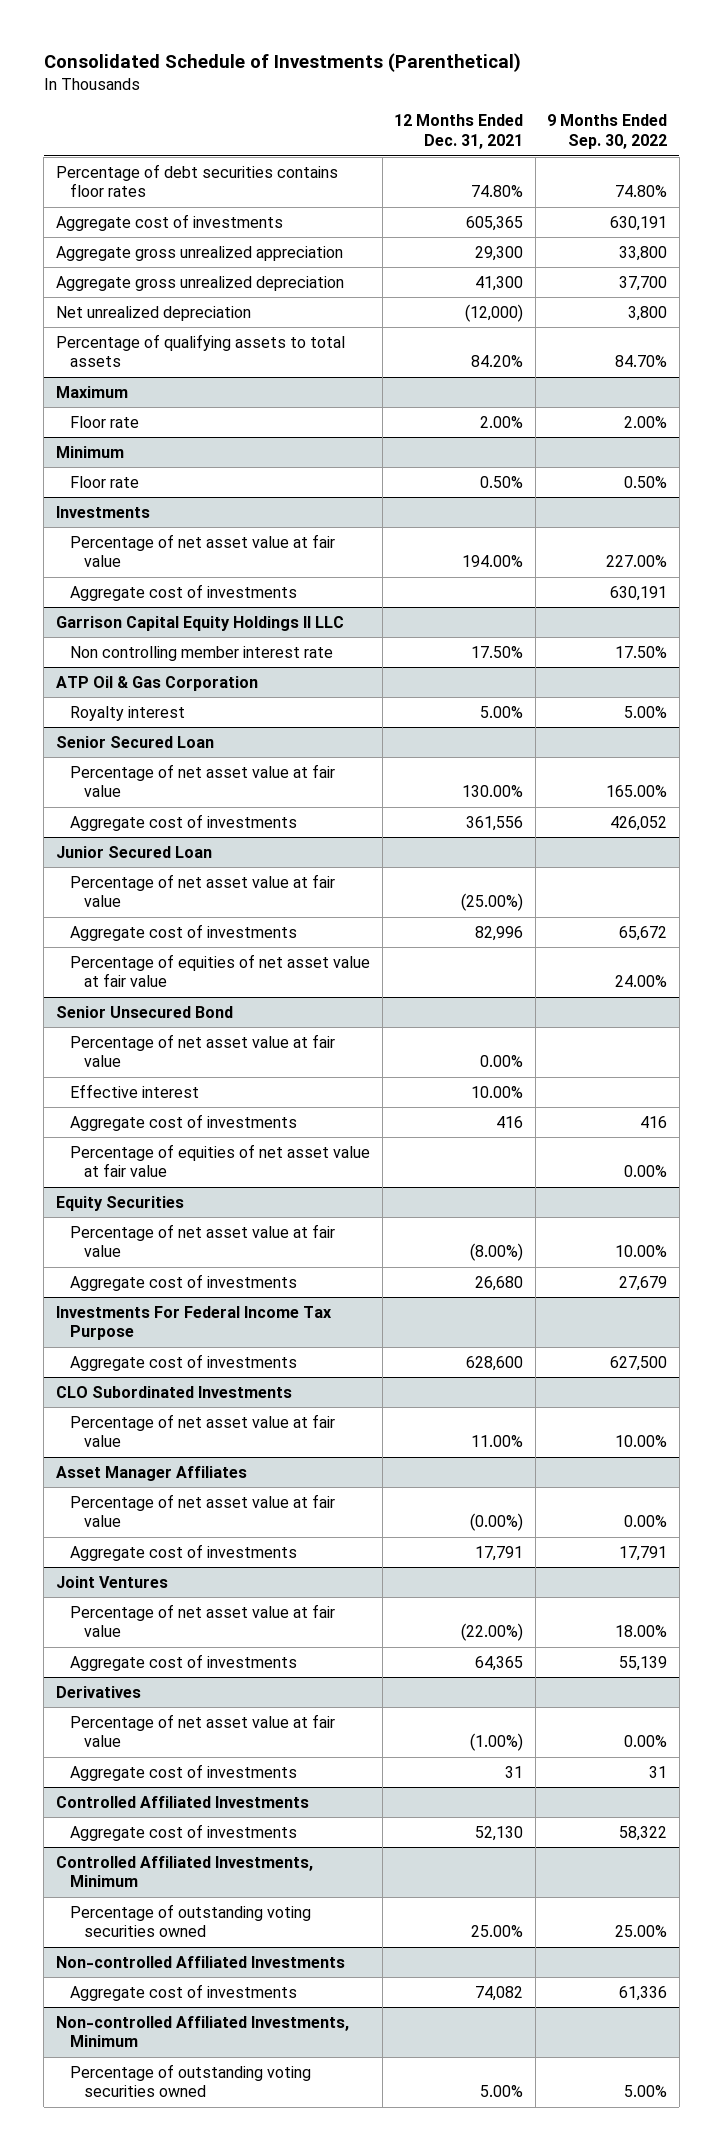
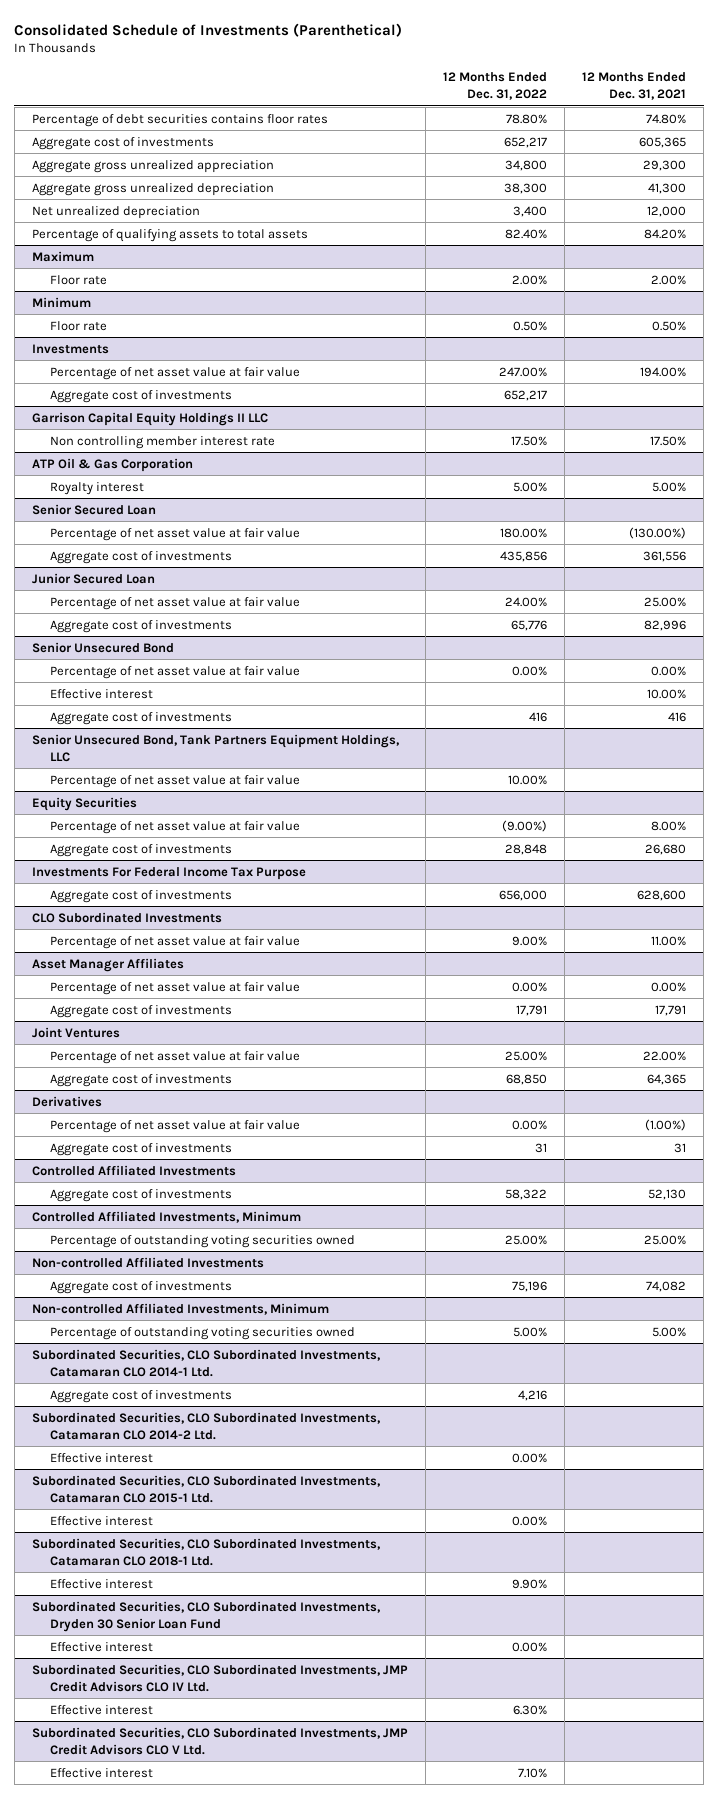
[547,114,668,150] 9 Months Ended Sep. 30, 2022 -> none
none -> [443,72,548,101] 12 Months Ended Dec. 31, 2022
[465,303,524,322] (12,000) -> [647,205,687,217] 12,000
[462,785,524,798] 130.00% -> [629,526,687,539] (130.00%)
[461,893,524,912] (25.00%) -> [644,596,687,607] 25.00%
[70,953,371,988] Percentage of equities of net asset value at fair value -> none
none -> [31,733,399,762] Senior Unsecured Bond, Tank Partners Equipment Holdings, LLC
[70,1143,371,1178] Percentage of equities of net asset value at fair value -> [49,774,300,788] Percentage of net asset value at fair value
[470,1243,524,1262] (8.00%) -> [651,820,687,831] 8.00%
[470,1513,524,1532] (0.00%) -> [651,981,687,992] 0.00%
[461,1623,524,1642] (22.00%) -> [643,1050,687,1061] 22.00%
none -> [31,1348,380,1377] Subordinated Securities, CLO Subordinated Investments, Catamaran CLO 2014-1 Ltd.
none -> [49,1389,232,1403] Aggregate cost of investments
none -> [31,1411,380,1440] Subordinated Securities, CLO Subordinated Investments, Catamaran CLO 2014-2 Ltd.
none -> [49,1452,153,1463] Effective interest
none -> [31,1474,380,1503] Subordinated Securities, CLO Subordinated Investments, Catamaran CLO 2015-1 Ltd.
none -> [49,1515,153,1526] Effective interest
none -> [31,1537,380,1566] Subordinated Securities, CLO Subordinated Investments, Catamaran CLO 2018-1 Ltd.
none -> [49,1578,153,1589] Effective interest
none -> [31,1600,380,1632] Subordinated Securities, CLO Subordinated Investments, Dryden 30 Senior Loan Fund
none -> [49,1641,153,1652] Effective interest
none -> [31,1663,408,1692] Subordinated Securities, CLO Subordinated Investments, JMP Credit Advisors CLO IV Ltd.
none -> [49,1704,153,1715] Effective interest
none -> [31,1726,408,1755] Subordinated Securities, CLO Subordinated Investments, JMP Credit Advisors CLO V Ltd.
none -> [49,1767,153,1778] Effective interest

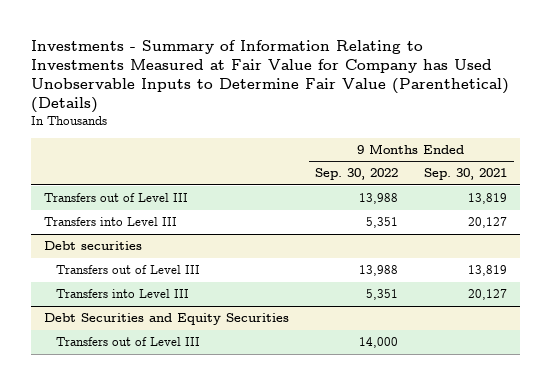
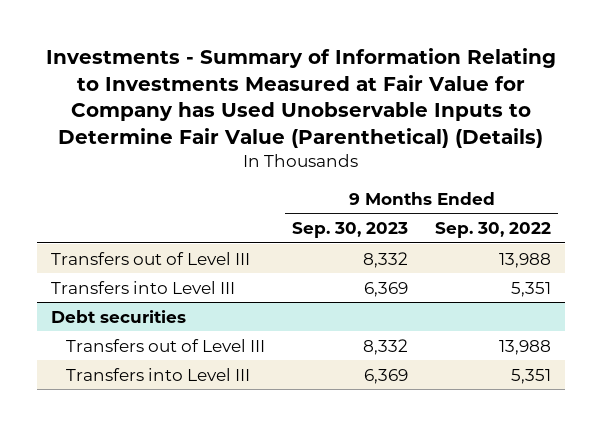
[424,168,508,181] Sep. 30, 2021 -> none
none -> [292,222,409,239] Sep. 30, 2023
[44,313,290,326] Debt Securities and Equity Securities -> none
[56,337,201,347] Transfers out of Level III -> none

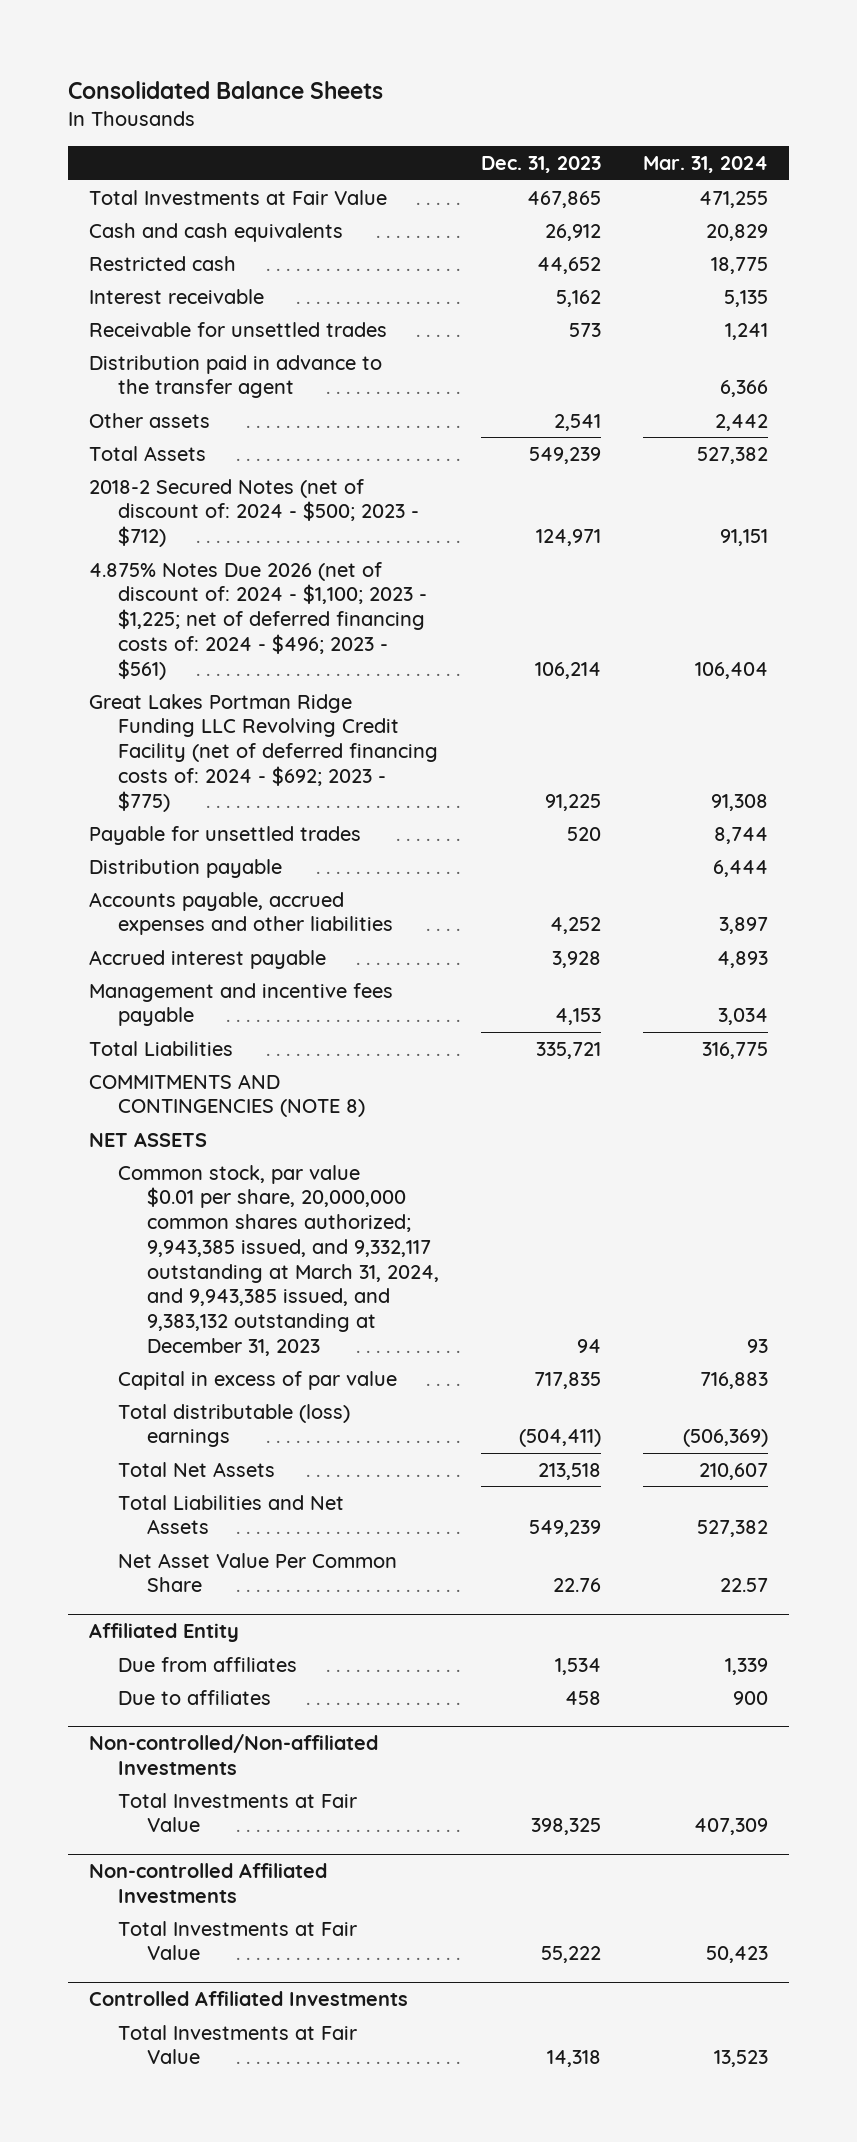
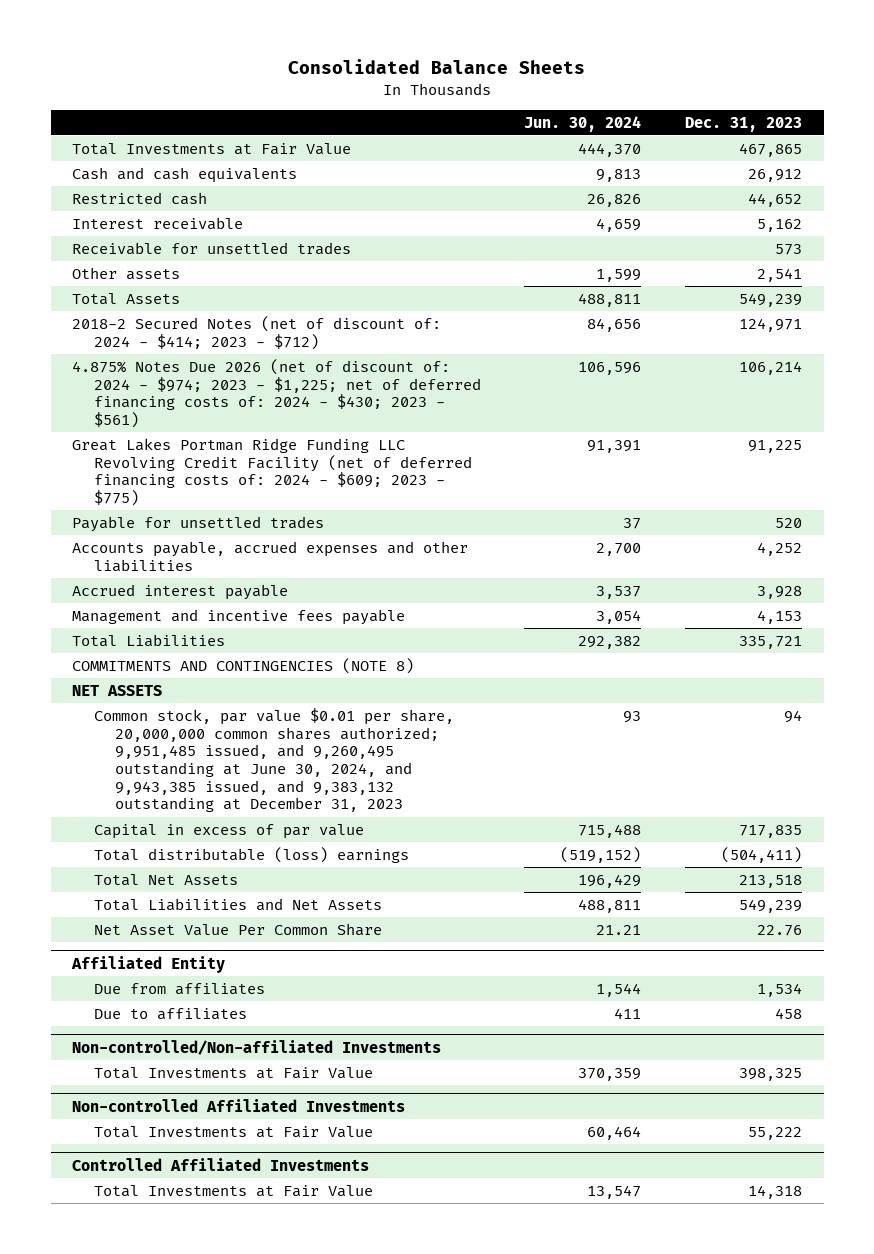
[642,156,768,174] Mar. 31, 2024 -> none
none -> [524,115,642,132] Jun. 30, 2024
[89,354,383,399] Distribution paid in advance to the transfer agent -> none
[89,478,420,548] 2018-2 Secured Notes (net of discount of: 2024 - $500; 2023 - $712) -> [72,315,442,350] 2018-2 Secured Notes (net of discount of: 2024 - $414; 2023 - $712)
[89,561,428,680] 4.875% Notes Due 2026 (net of discount of: 2024 - $1,100; 2023 - $1,225; net of deferred financing costs of: 2024 - $496; 2023 - $561) -> [72,358,481,428] 4.875% Notes Due 2026 (net of discount of: 2024 - $974; 2023 - $1,225; net of deferred financing costs of: 2024 - $430; 2023 - $561)
[89,693,439,812] Great Lakes Portman Ridge Funding LLC Revolving Credit Facility (net of deferred financing costs of: 2024 - $692; 2023 - $775) -> [72,437,472,506] Great Lakes Portman Ridge Funding LLC Revolving Credit Facility (net of deferred financing costs of: 2024 - $609; 2023 - $775)
[89,858,283,878] Distribution payable -> none
[118,1164,439,1356] Common stock, par value $0.01 per share, 20,000,000 common shares authorized; 9,943,385 issued, and 9,332,117 outstanding at March 31, 2024, and 9,943,385 issued, and 9,383,132 outstanding at December 31, 2023 -> [93,707,454,813] Common stock, par value $0.01 per share, 20,000,000 common shares authorized; 9,951,485 issued, and 9,260,495 outstanding at June 30, 2024, and 9,943,385 issued, and 9,383,132 outstanding at December 31, 2023

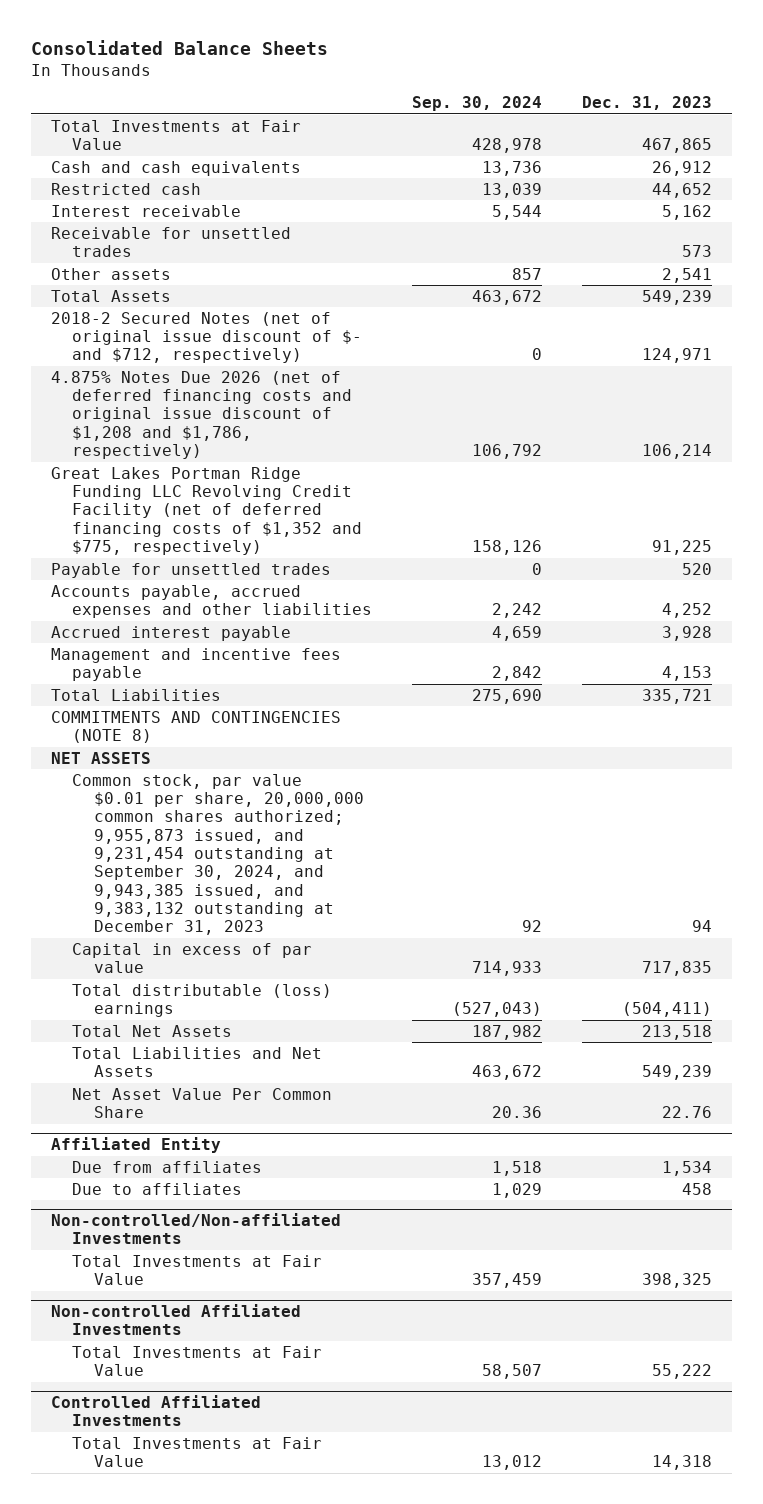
[524,115,642,132] Jun. 30, 2024 -> none
none -> [412,96,543,112] Sep. 30, 2024
[72,315,442,350] 2018-2 Secured Notes (net of discount of: 2024 - $414; 2023 - $712) -> [50,311,363,364] 2018-2 Secured Notes (net of original issue discount of $- and $712, respectively)
[72,358,481,428] 4.875% Notes Due 2026 (net of discount of: 2024 - $974; 2023 - $1,225; net of deferred financing costs of: 2024 - $430; 2023 - $561) -> [50,370,353,459] 4.875% Notes Due 2026 (net of deferred financing costs and original issue discount of $1,208 and $1,786, respectively)
[72,437,472,506] Great Lakes Portman Ridge Funding LLC Revolving Credit Facility (net of deferred financing costs of: 2024 - $609; 2023 - $775) -> [50,466,363,555] Great Lakes Portman Ridge Funding LLC Revolving Credit Facility (net of deferred financing costs of $1,352 and $775, respectively)
[93,707,454,813] Common stock, par value $0.01 per share, 20,000,000 common shares authorized; 9,951,485 issued, and 9,260,495 outstanding at June 30, 2024, and 9,943,385 issued, and 9,383,132 outstanding at December 31, 2023 -> [72,773,365,936] Common stock, par value $0.01 per share, 20,000,000 common shares authorized; 9,955,873 issued, and 9,231,454 outstanding at September 30, 2024, and 9,943,385 issued, and 9,383,132 outstanding at December 31, 2023

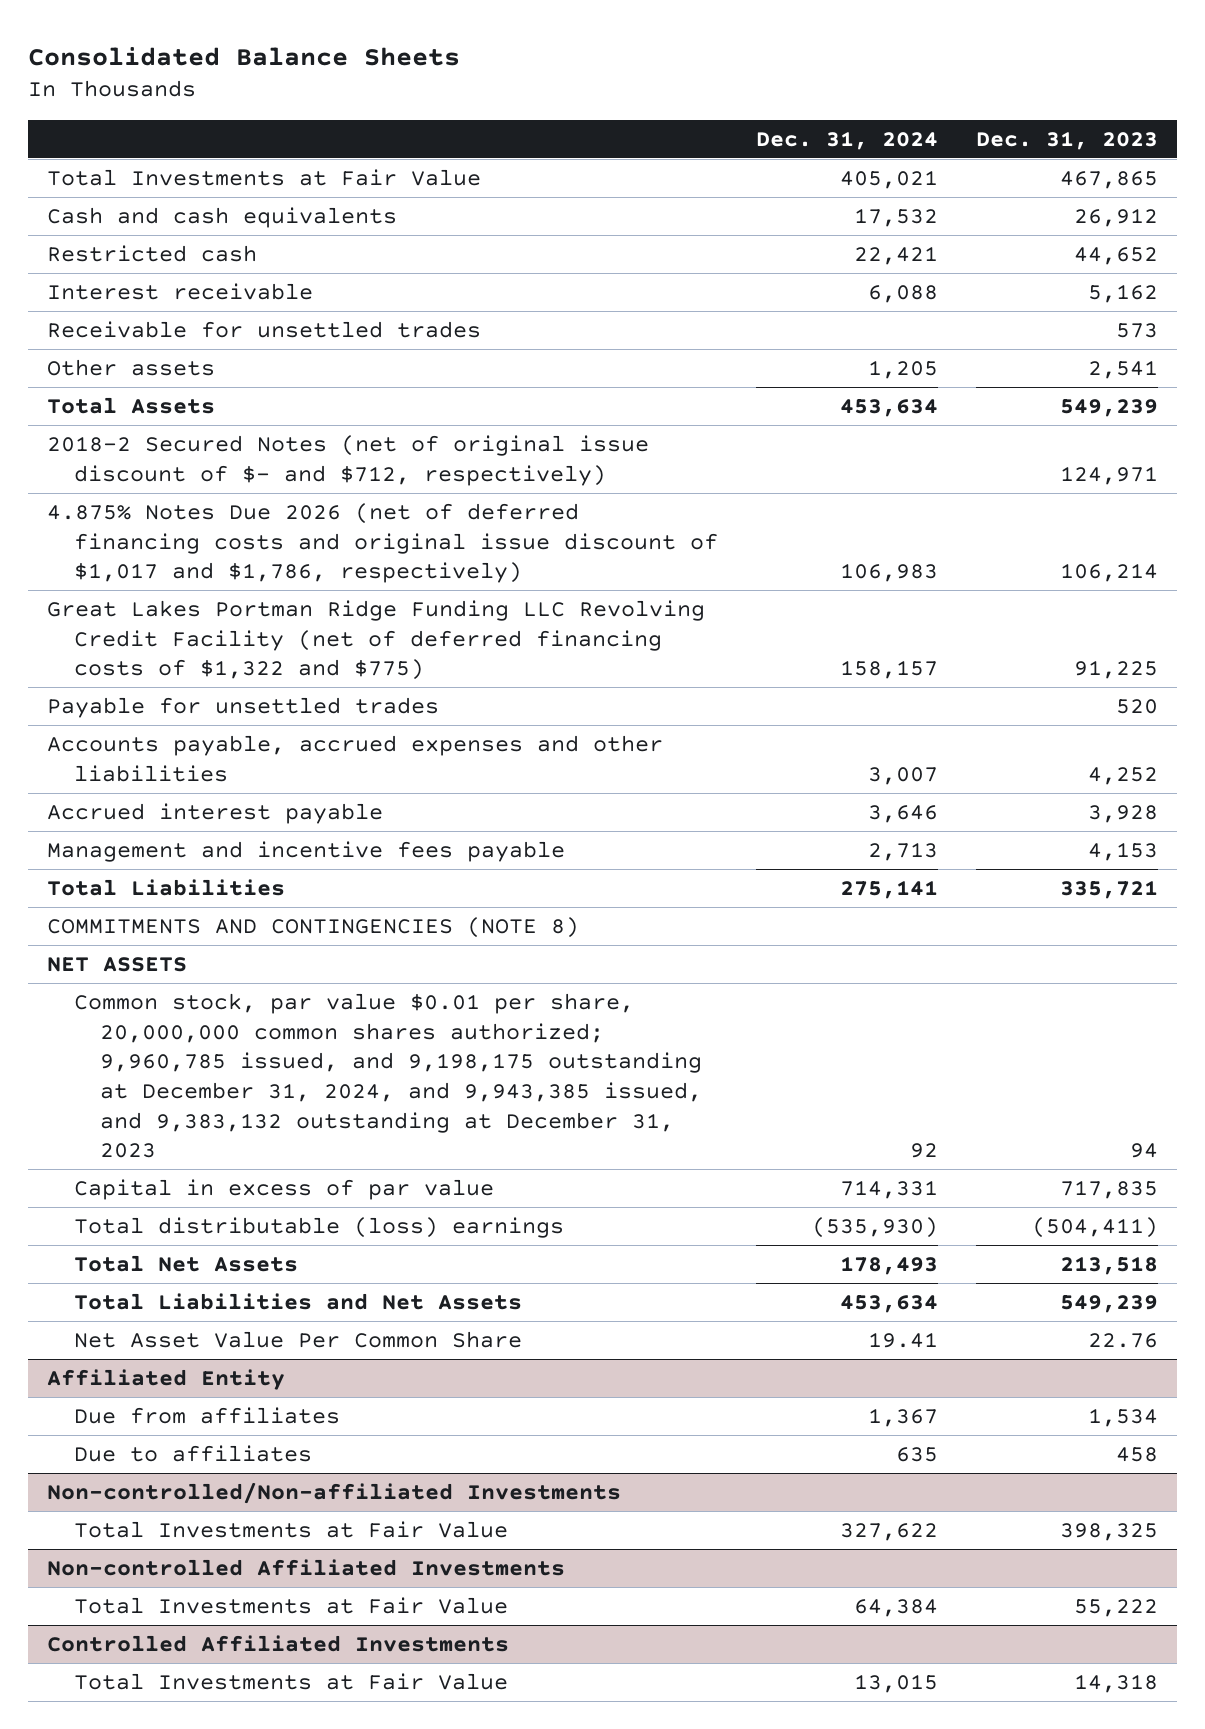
[412,96,543,112] Sep. 30, 2024 -> none
none -> [755,130,938,150] Dec. 31, 2024
[50,370,353,459] 4.875% Notes Due 2026 (net of deferred financing costs and original issue discount of $1,208 and $1,786, respectively) -> [47,502,718,584] 4.875% Notes Due 2026 (net of deferred financing costs and original issue discount of $1,017 and $1,786, respectively)
[50,466,363,555] Great Lakes Portman Ridge Funding LLC Revolving Credit Facility (net of deferred financing costs of $1,352 and $775, respectively) -> [47,599,706,681] Great Lakes Portman Ridge Funding LLC Revolving Credit Facility (net of deferred financing costs of $1,322 and $775)
[72,773,365,936] Common stock, par value $0.01 per share, 20,000,000 common shares authorized; 9,955,873 issued, and 9,231,454 outstanding at September 30, 2024, and 9,943,385 issued, and 9,383,132 outstanding at December 31, 2023 -> [73,992,703,1159] Common stock, par value $0.01 per share, 20,000,000 common shares authorized; 9,960,785 issued, and 9,198,175 outstanding at December 31, 2024, and 9,943,385 issued, and 9,383,132 outstanding at December 31, 2023

